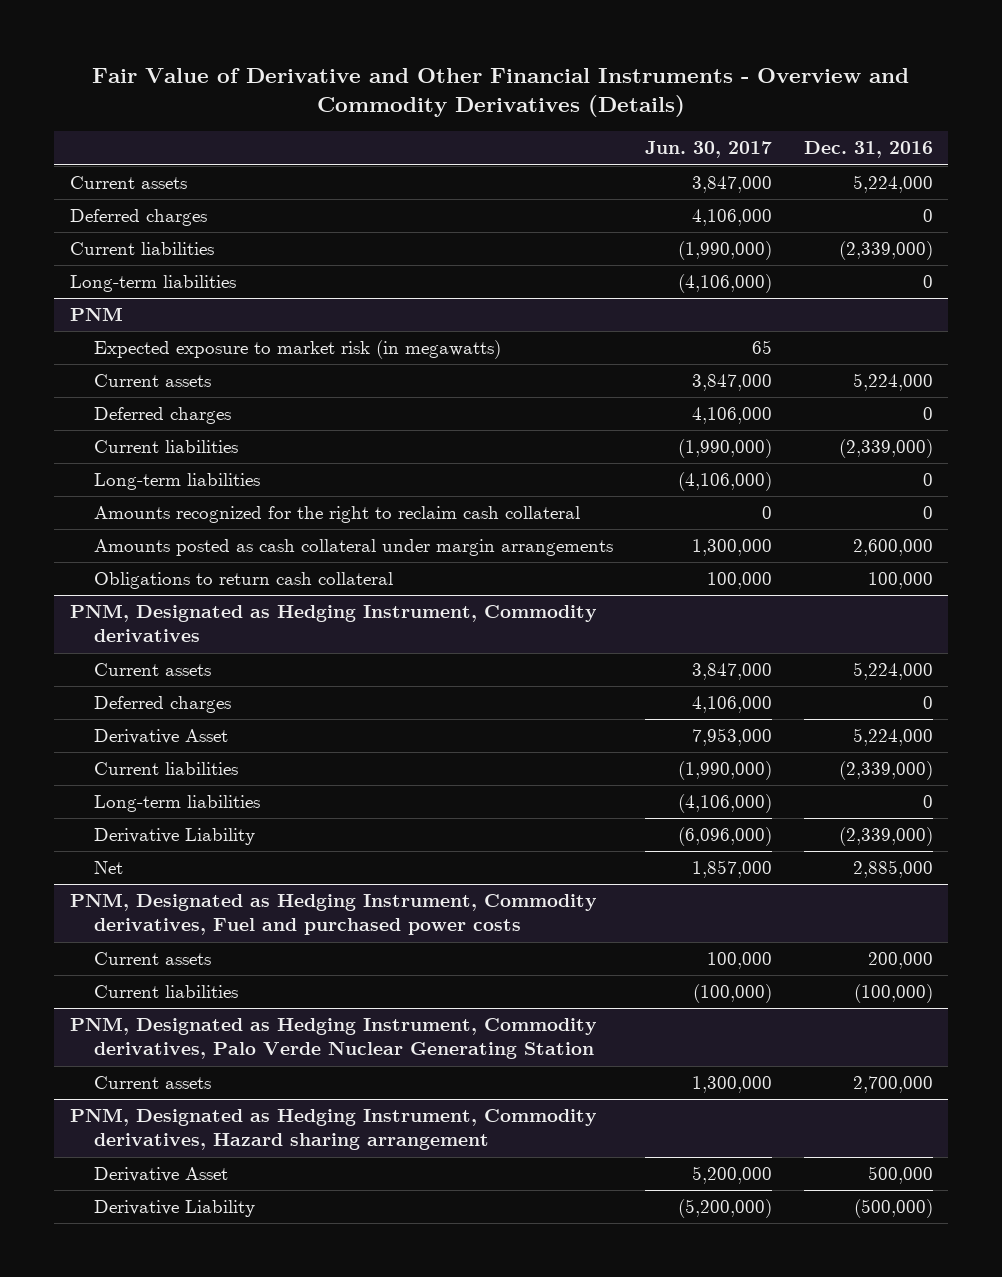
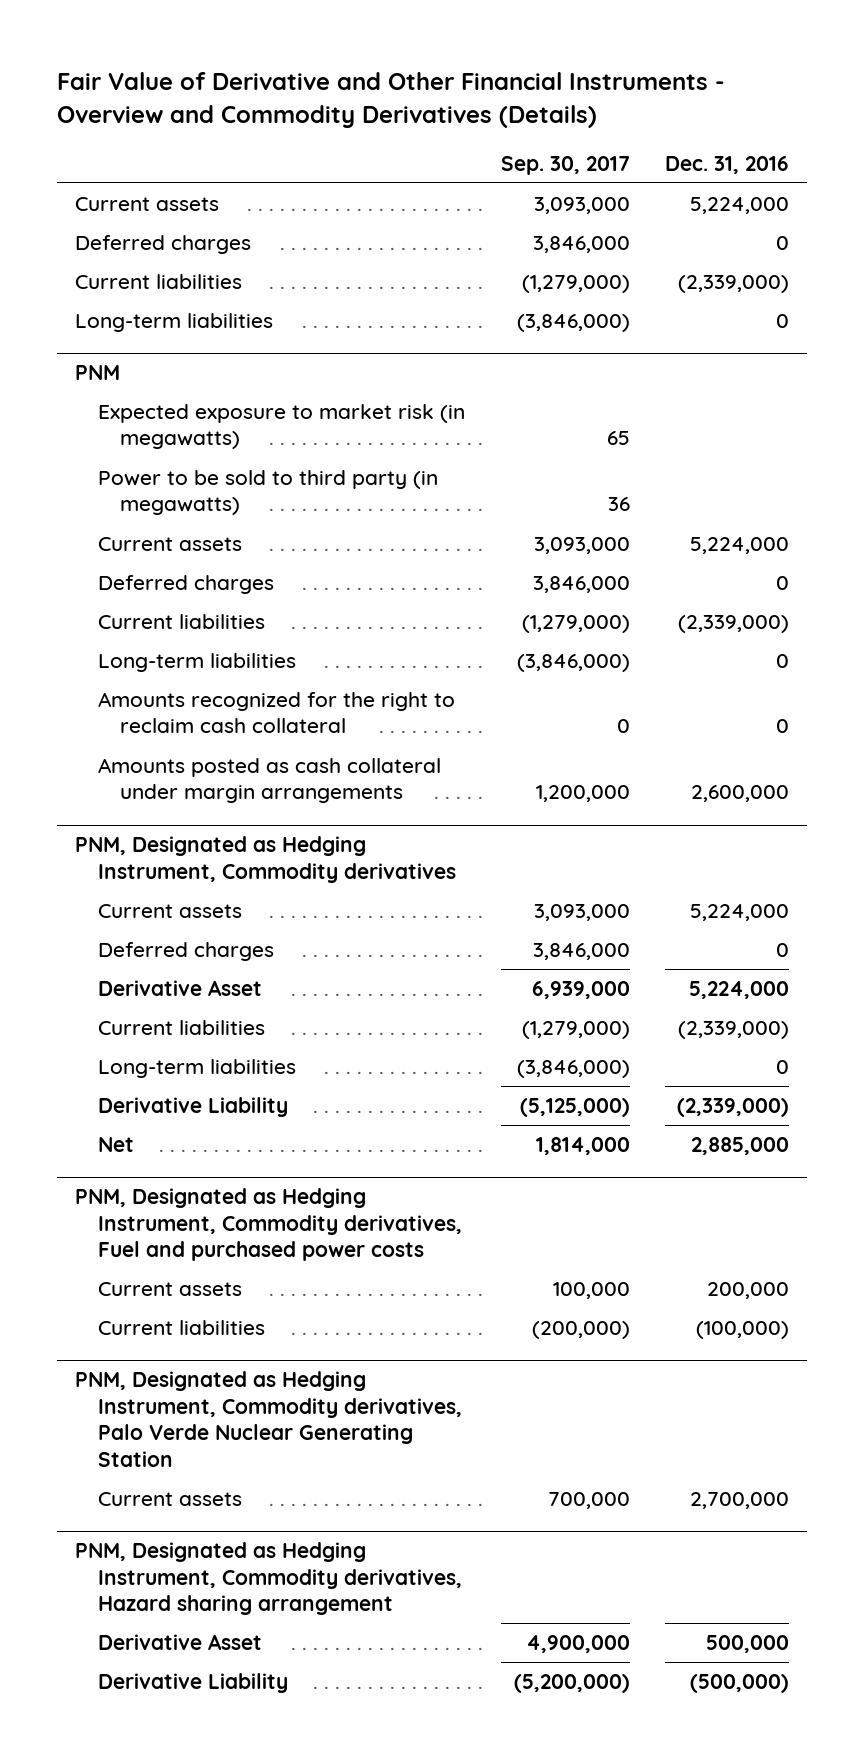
[644,141,772,159] Jun. 30, 2017 -> none
none -> [500,155,630,175] Sep. 30, 2017
none -> [97,470,438,516] Power to be sold to third party (in megawatts)
[94,572,394,590] Obligations to return cash collateral -> none

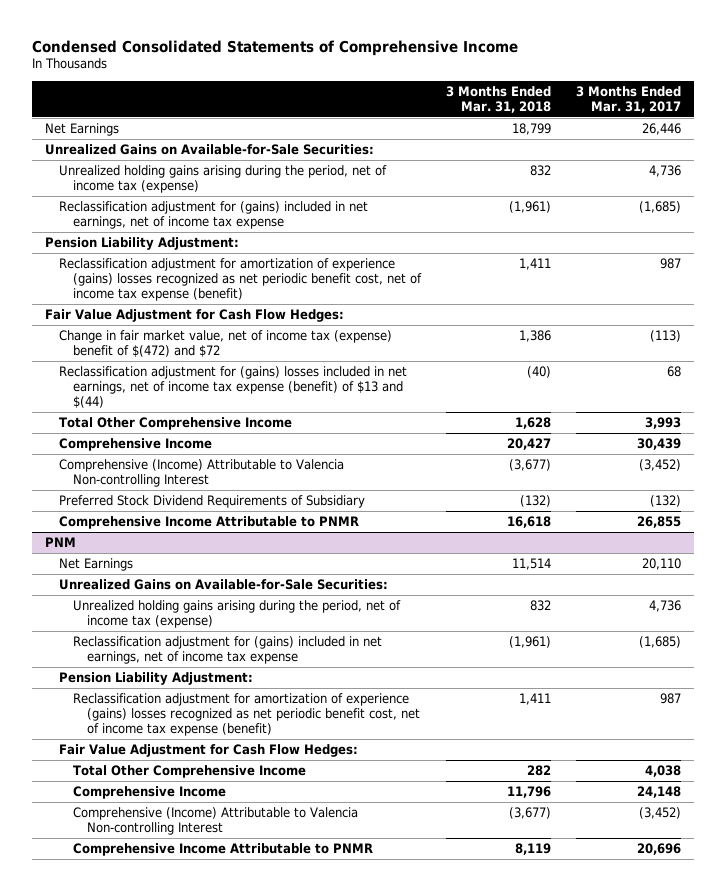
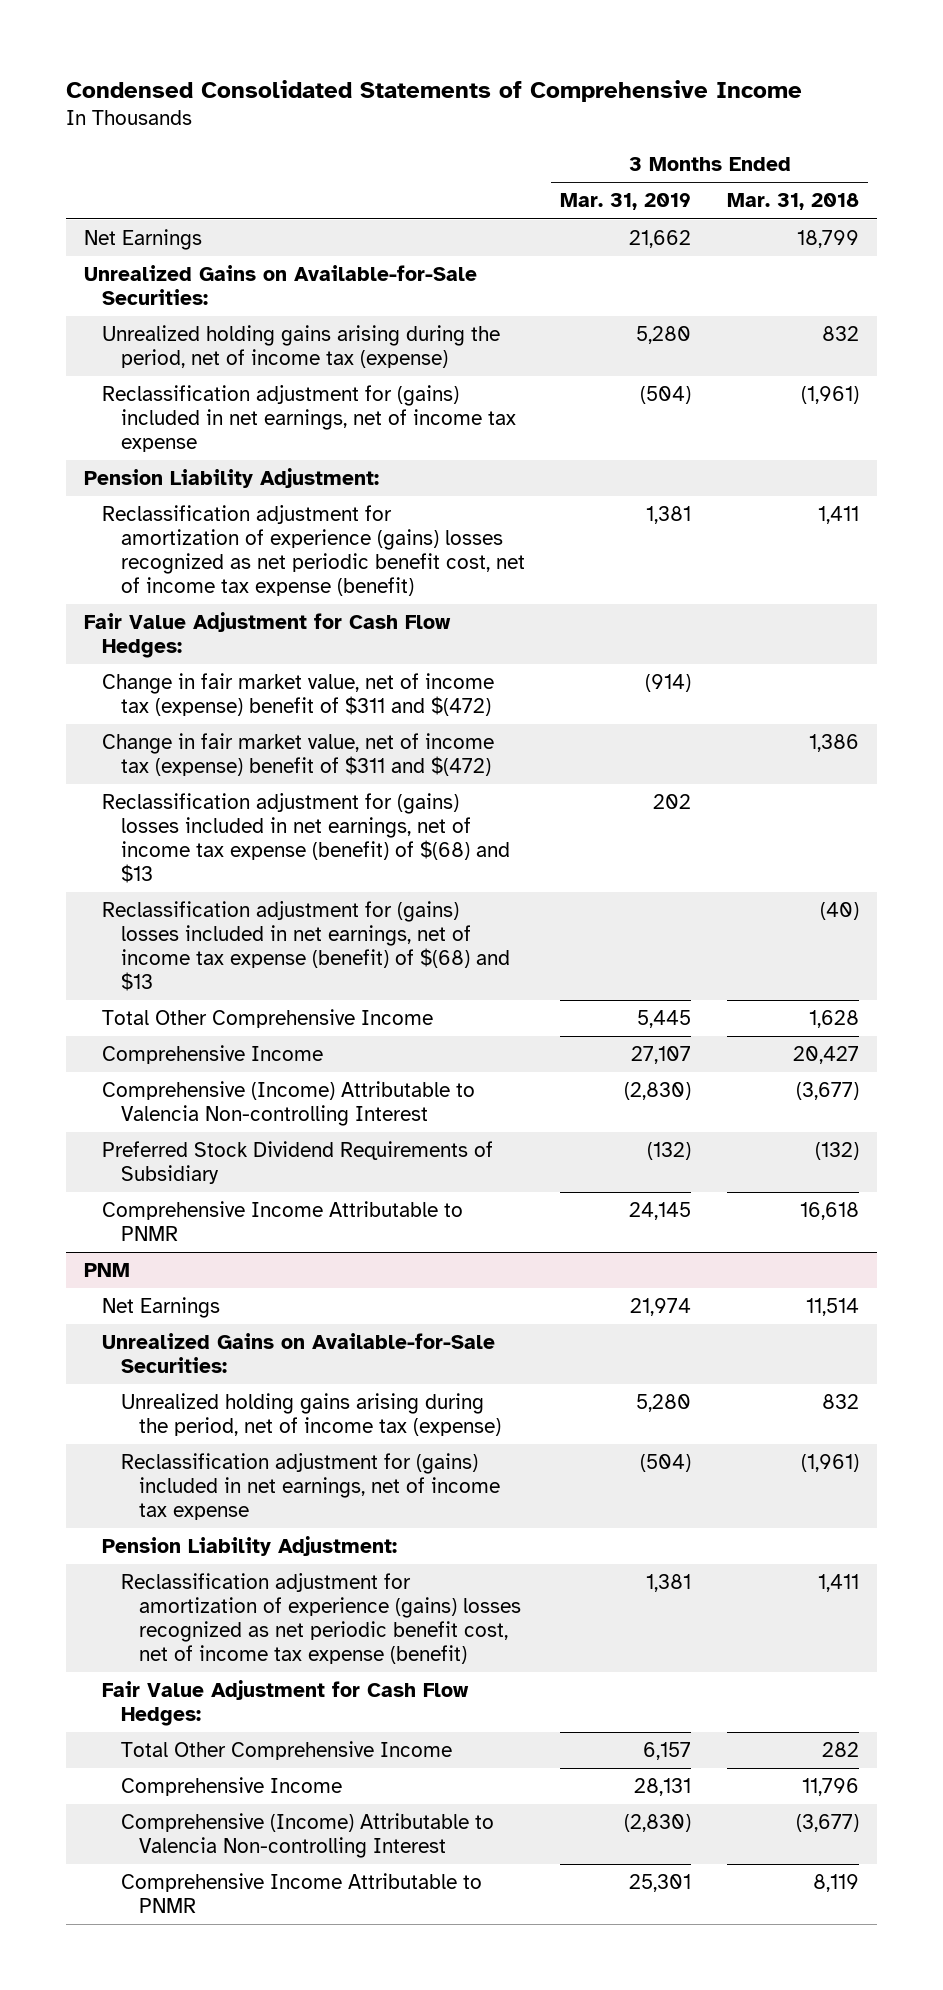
[576,85,682,113] 3 Months Ended Mar. 31, 2017 -> none
none -> [560,193,692,211] Mar. 31, 2019
none -> [102,673,495,717] Change in fair market value, net of income tax (expense) benefit of $311 and $(472)
[58,329,392,357] Change in fair market value, net of income tax (expense) benefit of $(472) and $72 -> [102,733,495,777] Change in fair market value, net of income tax (expense) benefit of $311 and $(472)
none -> [102,793,510,883] Reclassification adjustment for (gains) losses included in net earnings, net of income tax expense (benefit) of $(68) and $13
[58,365,407,408] Reclassification adjustment for (gains) losses included in net earnings, net of income tax expense (benefit) of $13 and $(44) -> [102,901,510,991] Reclassification adjustment for (gains) losses included in net earnings, net of income tax expense (benefit) of $(68) and $13

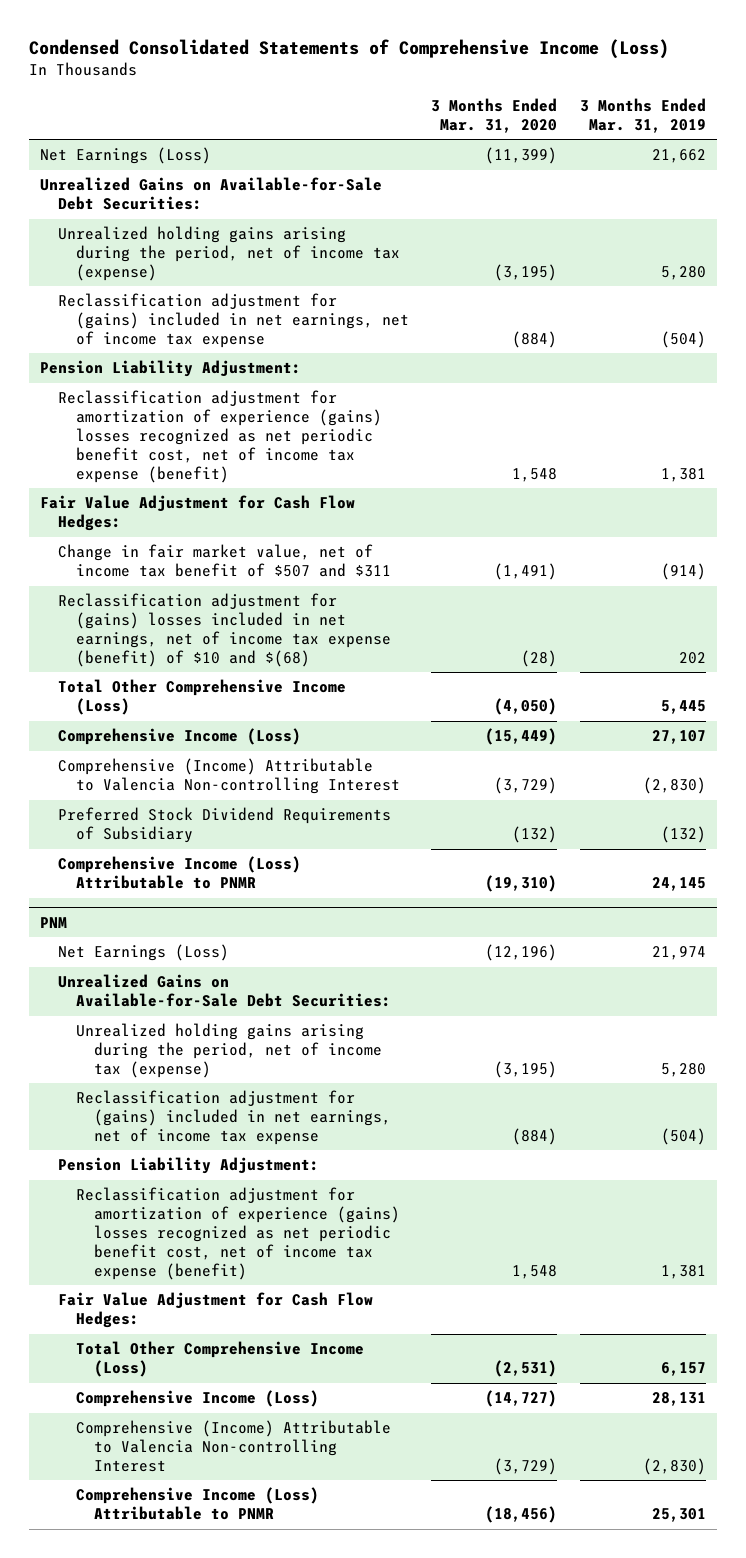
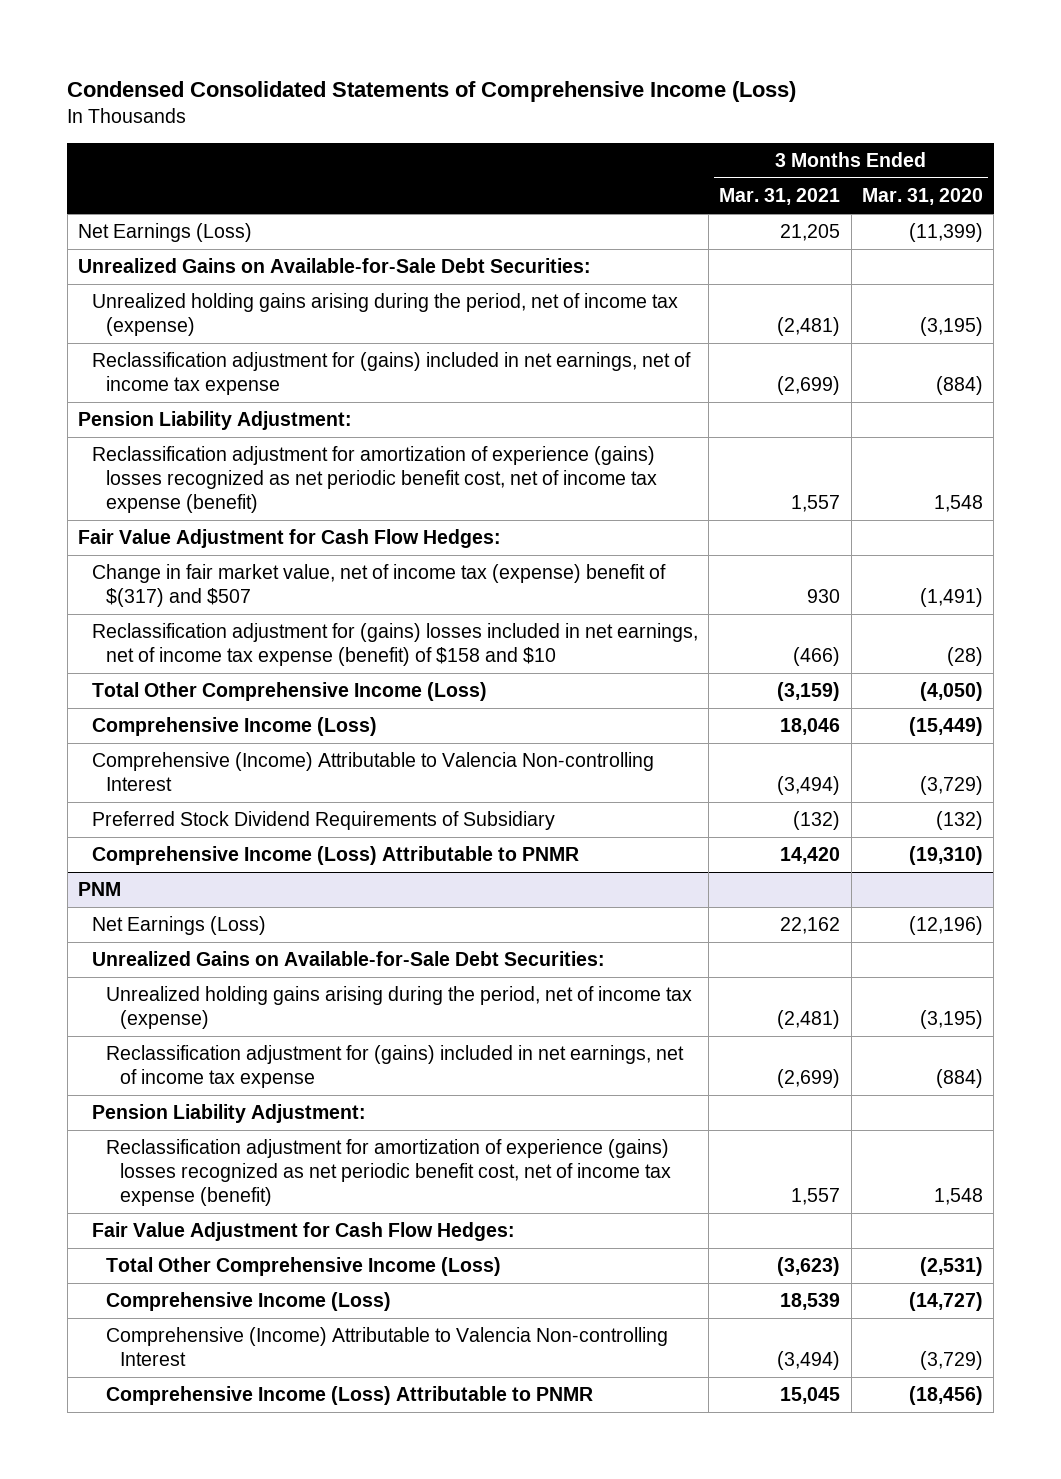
[579,98,706,133] 3 Months Ended Mar. 31, 2019 -> none
none -> [719,188,841,206] Mar. 31, 2021
[58,544,392,578] Change in fair market value, net of income tax benefit of $507 and $311 -> [92,564,667,608] Change in fair market value, net of income tax (expense) benefit of $(317) and $507
[58,593,392,667] Reclassification adjustment for (gains) losses included in net earnings, net of income tax expense (benefit) of $10 and $(68) -> [92,623,699,667] Reclassification adjustment for (gains) losses included in net earnings, net of income tax expense (benefit) of $158 and $10

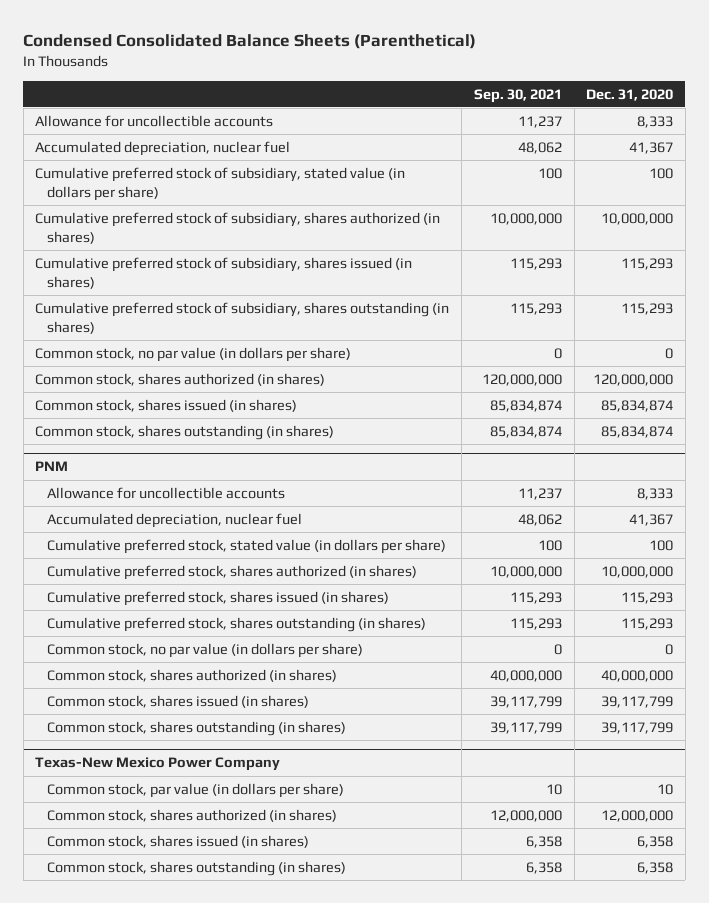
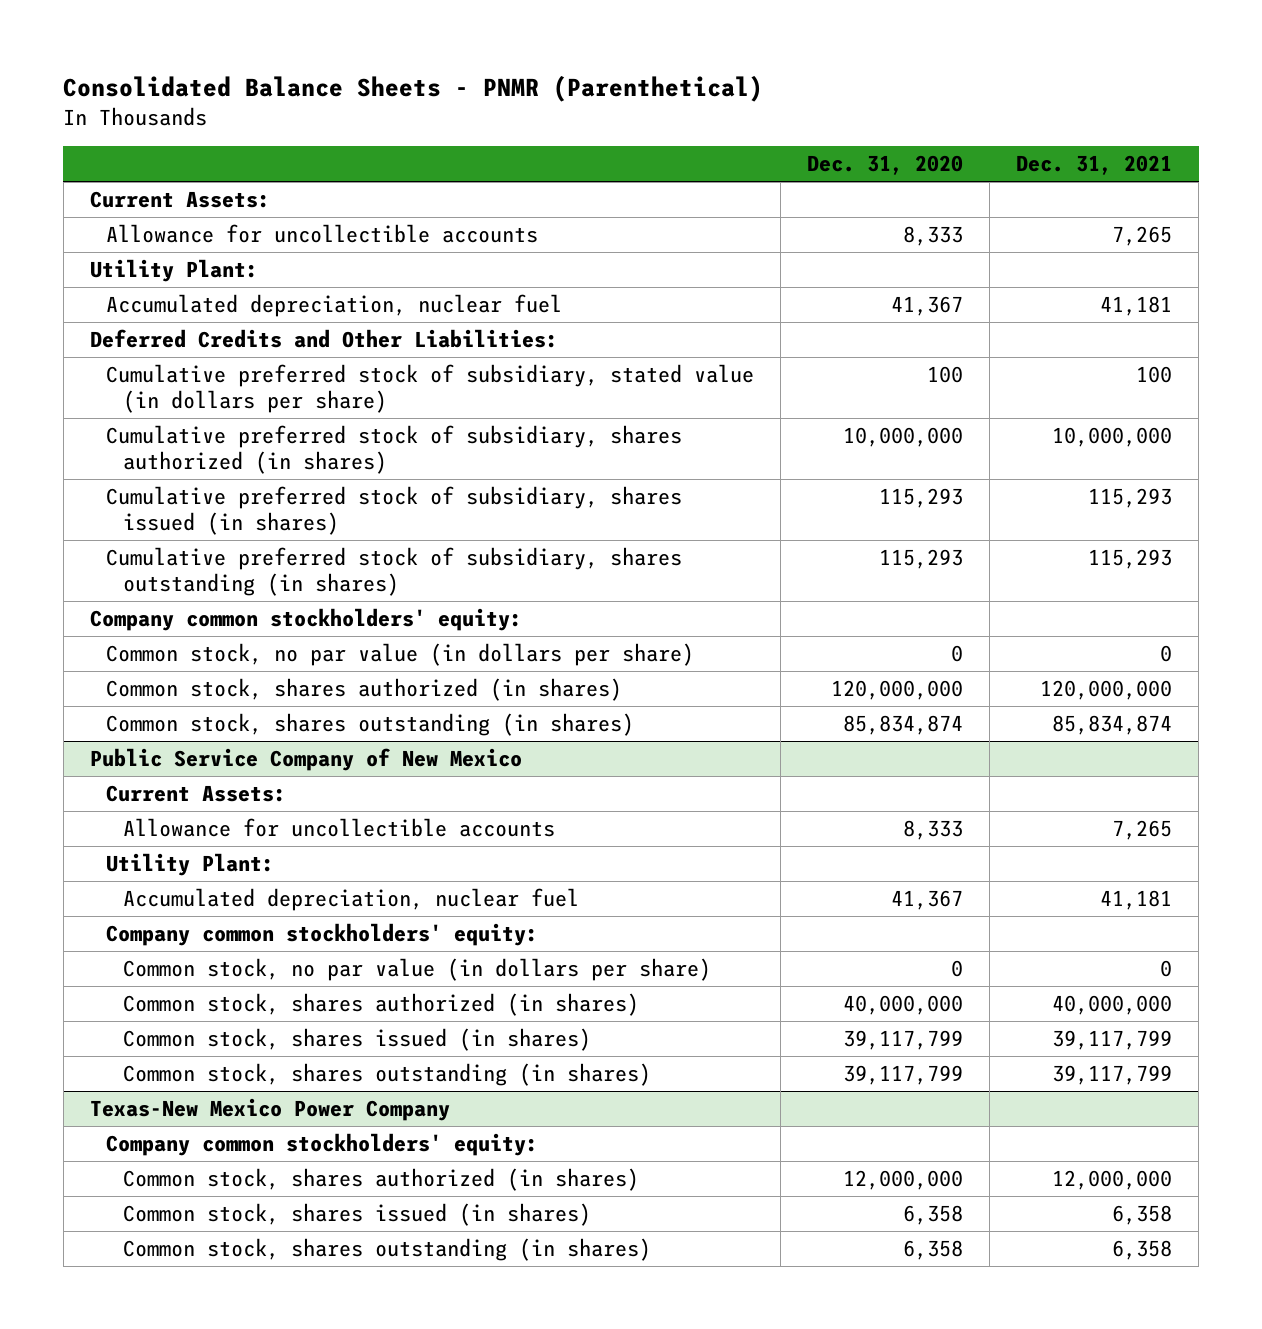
[23,34,477,50] Condensed Consolidated Balance Sheets (Parenthetical) -> [63,75,764,103] Consolidated Balance Sheets - PNMR (Parenthetical)
[473,88,562,103] Sep. 30, 2021 -> none
none -> [1016,155,1173,176] Dec. 31, 2021
none -> [89,191,270,209] Current Assets:
none -> [89,259,258,283] Utility Plant:
none -> [89,329,558,349] Deferred Credits and Other Liabilities:
none -> [89,608,522,632] Company common stockholders' equity:
[35,398,298,412] Common stock, shares issued (in shares) -> none
[35,461,69,472] PNM -> [89,748,522,772] Public Service Company of New Mexico
none -> [106,785,287,803] Current Assets:
none -> [106,853,275,877] Utility Plant:
[46,538,446,554] Cumulative preferred stock, stated value (in dollars per share) -> none
[46,564,417,580] Cumulative preferred stock, shares authorized (in shares) -> none
[46,590,389,606] Cumulative preferred stock, shares issued (in shares) -> none
[46,616,426,632] Cumulative preferred stock, shares outstanding (in shares) -> none
none -> [106,923,539,947] Company common stockholders' equity:
[46,782,344,798] Common stock, par value (in dollars per share) -> none
none -> [106,1133,539,1157] Company common stockholders' equity:

